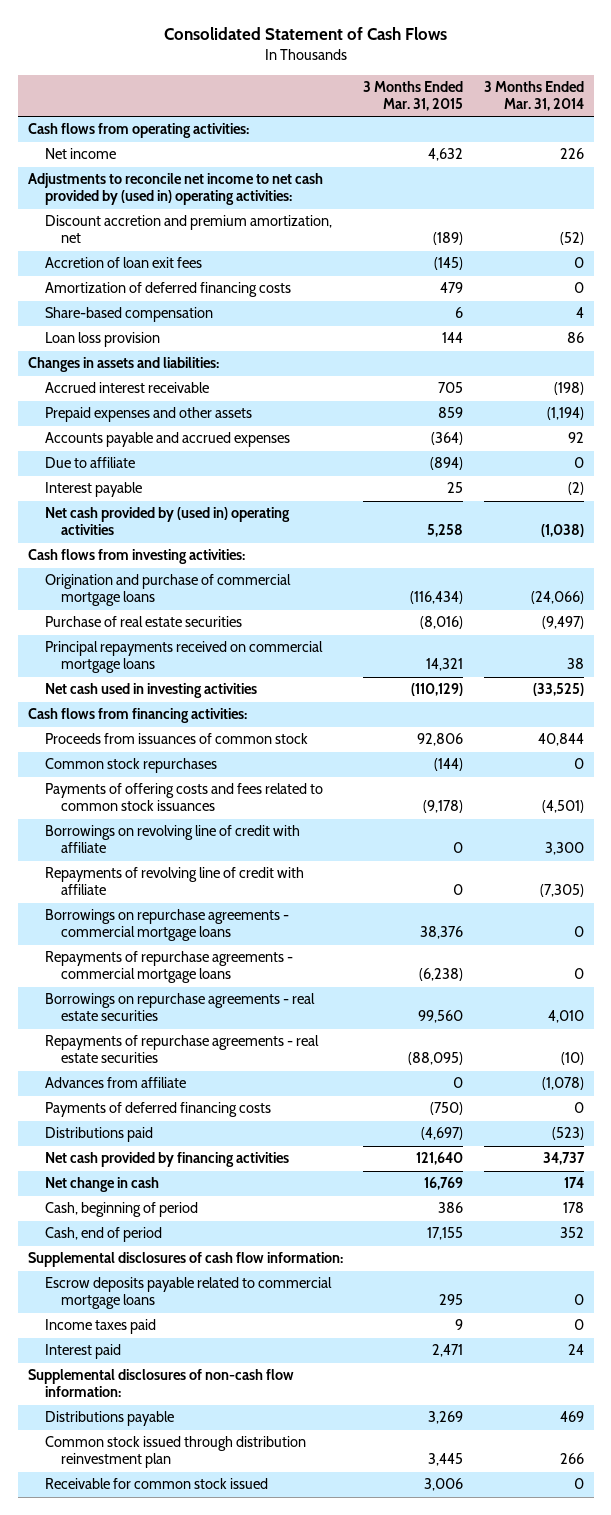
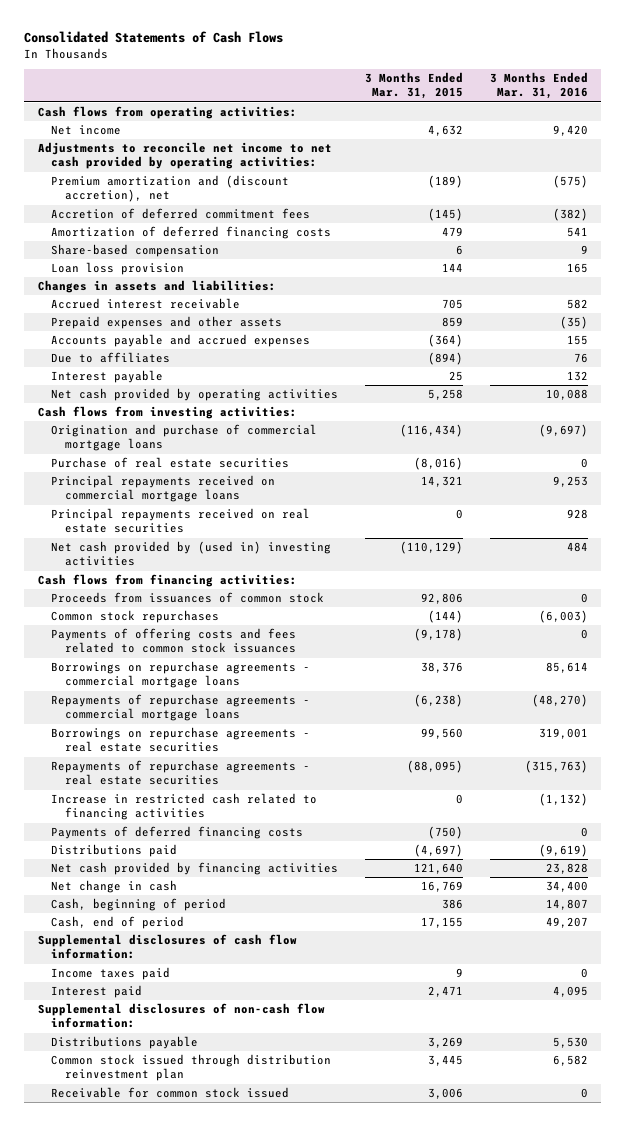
[163,27,447,41] Consolidated Statement of Cash Flows -> [24,31,284,44] Consolidated Statements of Cash Flows
[483,81,584,112] 3 Months Ended Mar. 31, 2014 -> none
none -> [489,72,588,100] 3 Months Ended Mar. 31, 2016
[27,173,323,206] Adjustments to reconcile net income to net cash provided by (used in) operating activities: -> [37,142,332,170] Adjustments to reconcile net income to net cash provided by operating activities:
[44,215,332,244] Discount accretion and premium amortization, net -> [51,175,290,203] Premium amortization and (discount accretion), net
[44,257,202,269] Accretion of loan exit fees -> [51,208,311,220] Accretion of deferred commitment fees
[44,457,135,469] Due to affiliate -> [51,352,171,364] Due to affiliates
[44,507,290,536] Net cash provided by (used in) operating activities -> [51,388,339,402] Net cash provided by operating activities
none -> [51,508,311,534] Principal repayments received on real estate securities
[44,683,257,699] Net cash used in investing activities -> [51,541,332,567] Net cash provided by (used in) investing activities
[44,825,300,854] Borrowings on revolving line of credit with affiliate -> none
[44,867,304,896] Repayments of revolving line of credit with affiliate -> none
[44,1077,186,1089] Advances from affiliate -> none
none -> [51,793,318,821] Increase in restricted cash related to financing activities
[44,1277,332,1310] Escrow deposits payable related to commercial mortgage loans -> none

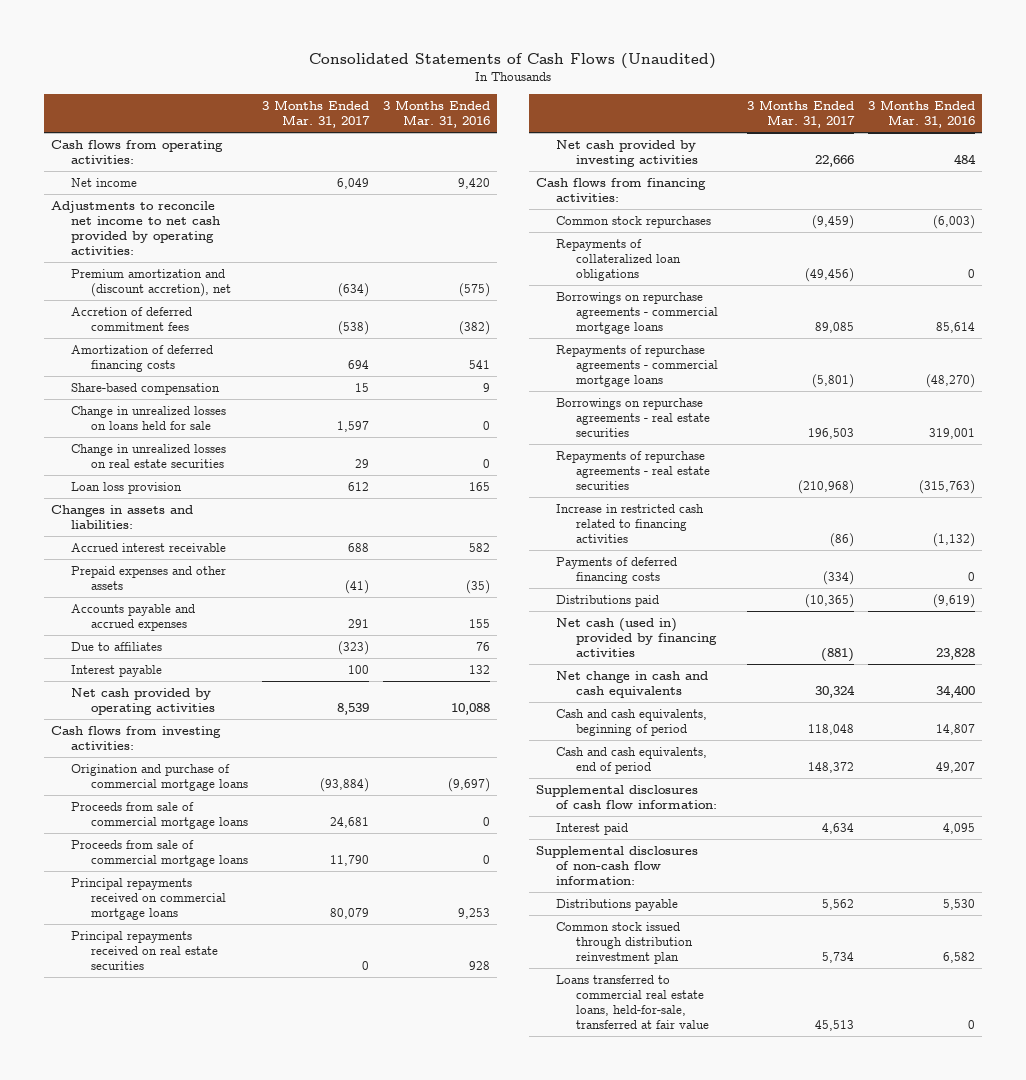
[24,31,284,44] Consolidated Statements of Cash Flows -> [309,53,717,70] Consolidated Statements of Cash Flows (Unaudited)
[364,72,463,100] 3 Months Ended Mar. 31, 2015 -> none
none -> [262,100,371,129] 3 Months Ended Mar. 31, 2017
none -> [71,405,227,430] Change in unrealized losses on loans held for sale
none -> [71,443,227,468] Change in unrealized losses on real estate securities
[51,457,290,469] Purchase of real estate securities -> none
none -> [71,801,248,829] Proceeds from sale of commercial mortgage loans
none -> [71,839,248,867] Proceeds from sale of commercial mortgage loans
[51,541,332,567] Net cash provided by (used in) investing activities -> [555,139,698,167] Net cash provided by investing activities
[51,592,325,604] Proceeds from issuances of common stock -> none
[51,628,297,654] Payments of offering costs and fees related to common stock issuances -> none
none -> [555,238,681,281] Repayments of collateralized loan obligations
[51,862,339,876] Net cash provided by financing activities -> [555,617,717,657] Net cash (used in) provided by financing activities
[51,880,178,894] Net change in cash -> [555,670,708,698] Net change in cash and cash equivalents
[51,898,227,912] Cash, beginning of period -> [555,708,707,736] Cash and cash equivalents, beginning of period
[51,916,185,930] Cash, end of period -> [555,746,707,774] Cash and cash equivalents, end of period
[51,967,171,981] Income taxes paid -> none
[51,1087,290,1099] Receivable for common stock issued -> none
none -> [555,974,709,1029] Loans transferred to commercial real estate loans, held-for-sale, transferred at fair value

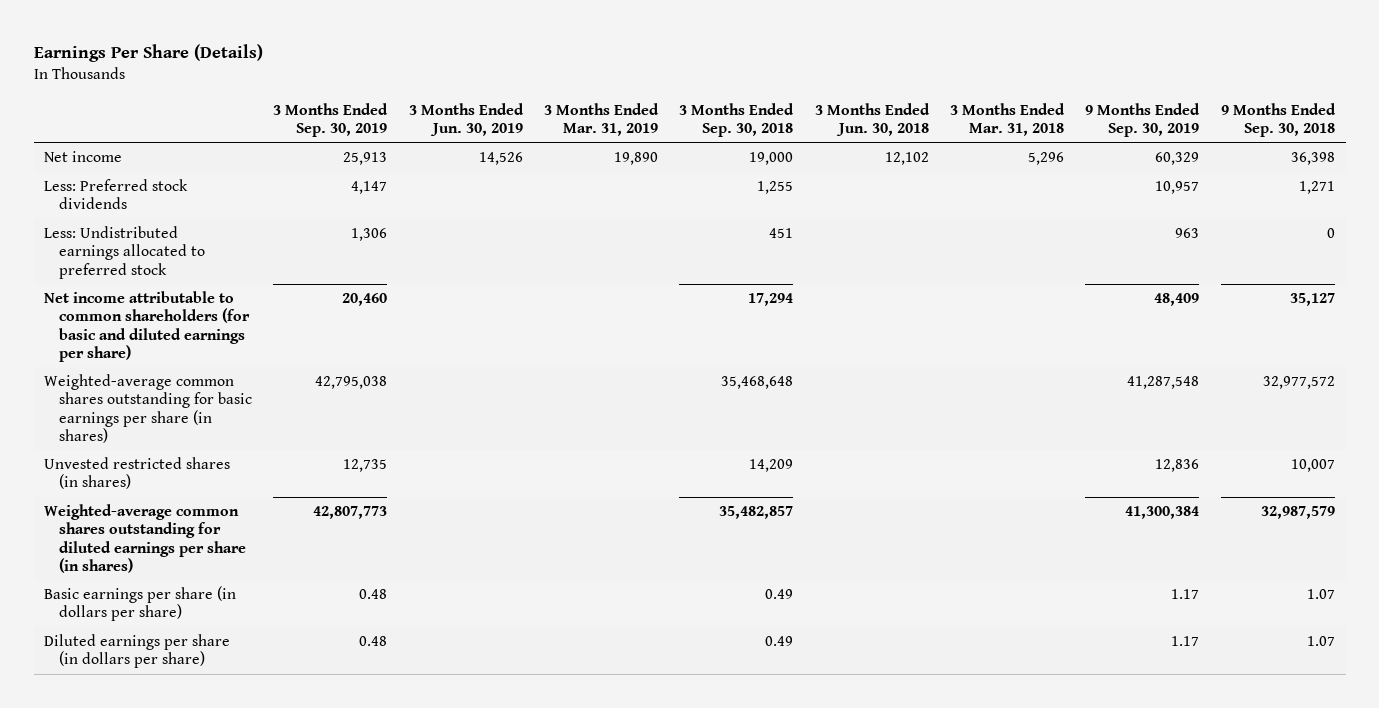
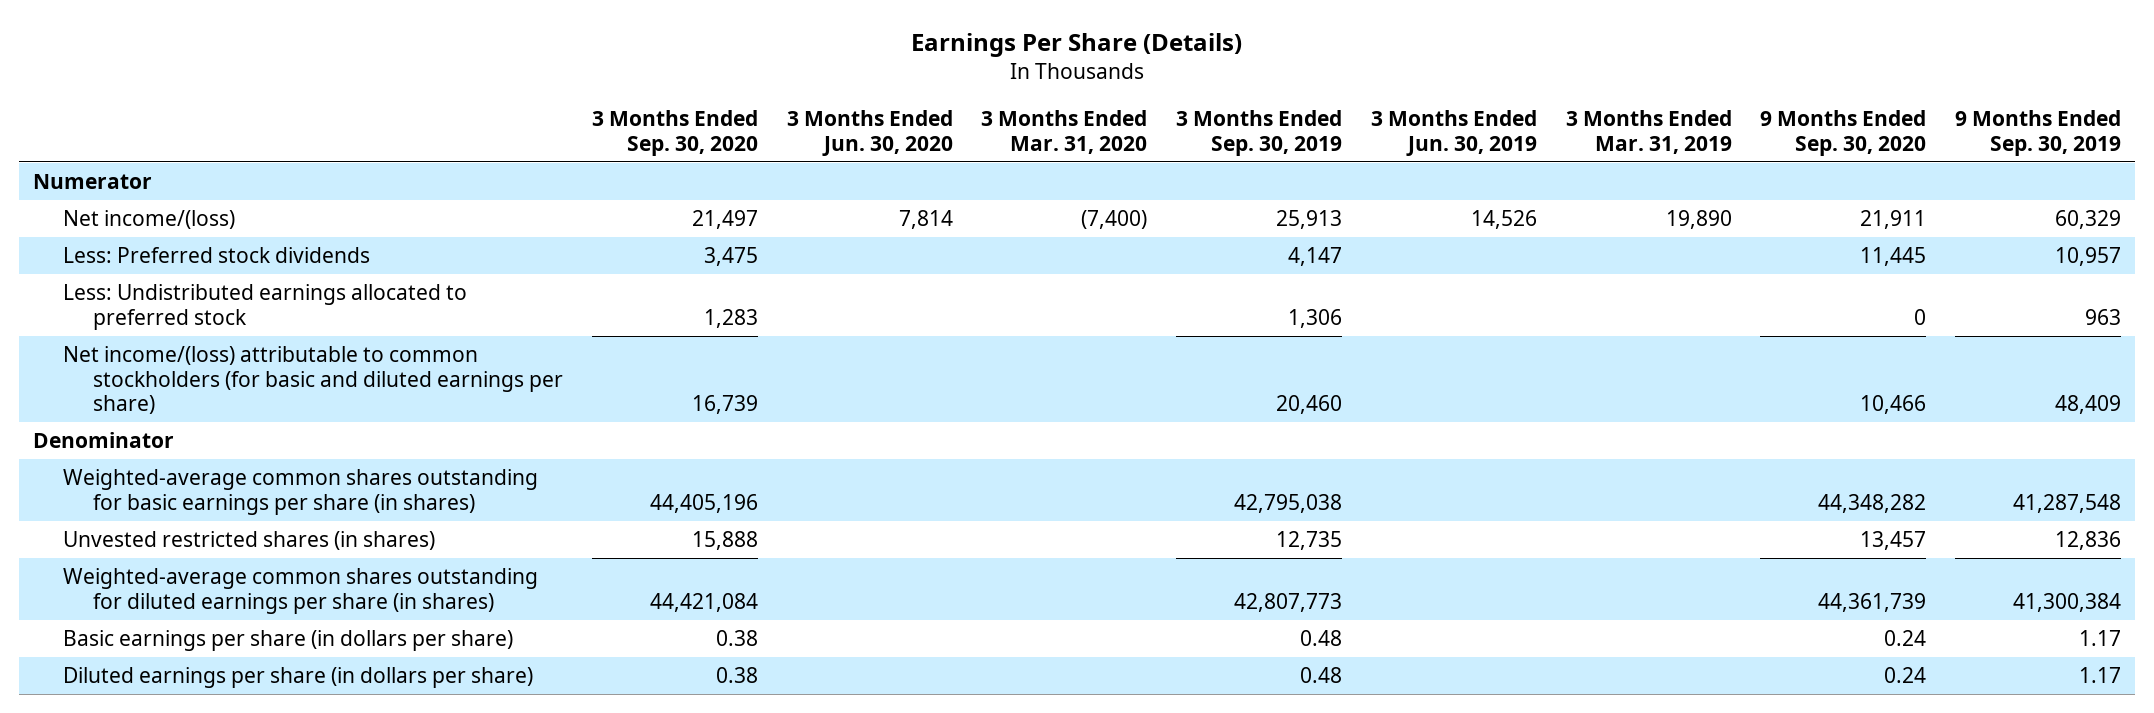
[679,102,795,137] 3 Months Ended Sep. 30, 2018 -> none
[814,102,930,136] 3 Months Ended Jun. 30, 2018 -> none
[950,102,1066,136] 3 Months Ended Mar. 31, 2018 -> none
[1220,102,1336,137] 9 Months Ended Sep. 30, 2018 -> none
none -> [592,110,759,156] 3 Months Ended Sep. 30, 2020
none -> [786,110,953,156] 3 Months Ended Jun. 30, 2020
none -> [981,110,1148,154] 3 Months Ended Mar. 31, 2020
none -> [1760,110,1927,156] 9 Months Ended Sep. 30, 2020
none -> [33,174,153,190] Numerator
[44,151,123,163] Net income -> [63,210,236,230] Net income/(loss)
[44,291,250,362] Net income attributable to common shareholders (for basic and diluted earnings per share) -> [63,346,564,415] Net income/(loss) attributable to common stockholders (for basic and diluted earnings per share)
none -> [33,432,175,449] Denominator

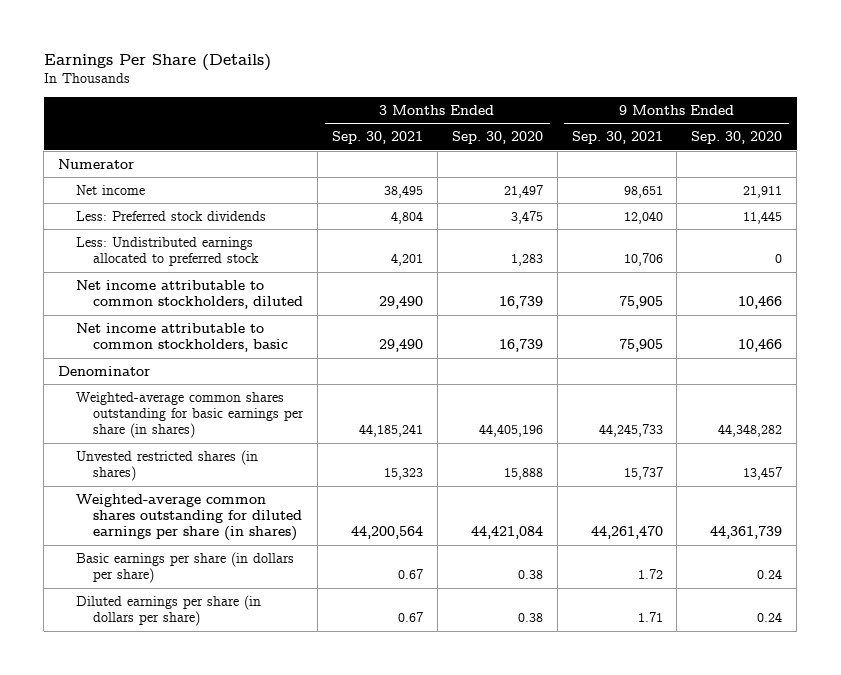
[786,110,953,156] 3 Months Ended Jun. 30, 2020 -> none
[981,110,1148,154] 3 Months Ended Mar. 31, 2020 -> none
[1176,110,1343,156] 3 Months Ended Sep. 30, 2019 -> none
[1370,110,1537,156] 3 Months Ended Jun. 30, 2019 -> none
[1565,110,1732,154] 3 Months Ended Mar. 31, 2019 -> none
[1955,110,2122,156] 9 Months Ended Sep. 30, 2019 -> none
none -> [332,131,424,145] Sep. 30, 2021
none -> [571,131,663,145] Sep. 30, 2021
[63,210,236,230] Net income/(loss) -> [75,184,145,195] Net income
none -> [75,279,304,310] Net income attributable to common stockholders, diluted
[63,346,564,415] Net income/(loss) attributable to common stockholders (for basic and diluted earnings per share) -> [75,322,289,353] Net income attributable to common stockholders, basic

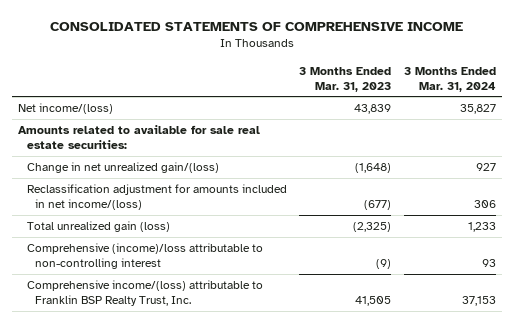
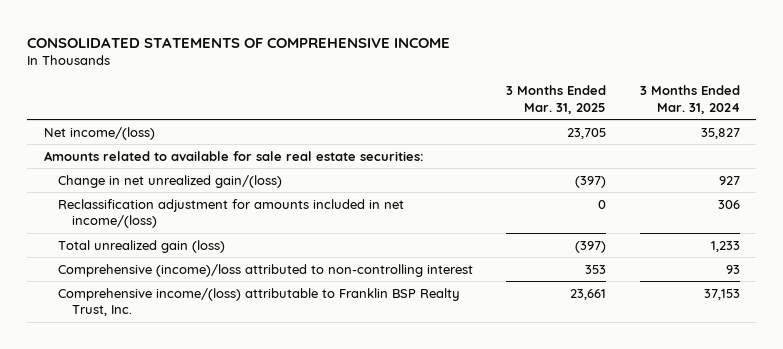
[299,66,392,92] 3 Months Ended Mar. 31, 2023 -> none
none -> [506,85,607,114] 3 Months Ended Mar. 31, 2025
[26,242,263,270] Comprehensive (income)/loss attributable to non-controlling interest -> [57,263,473,277] Comprehensive (income)/loss attributed to non-controlling interest

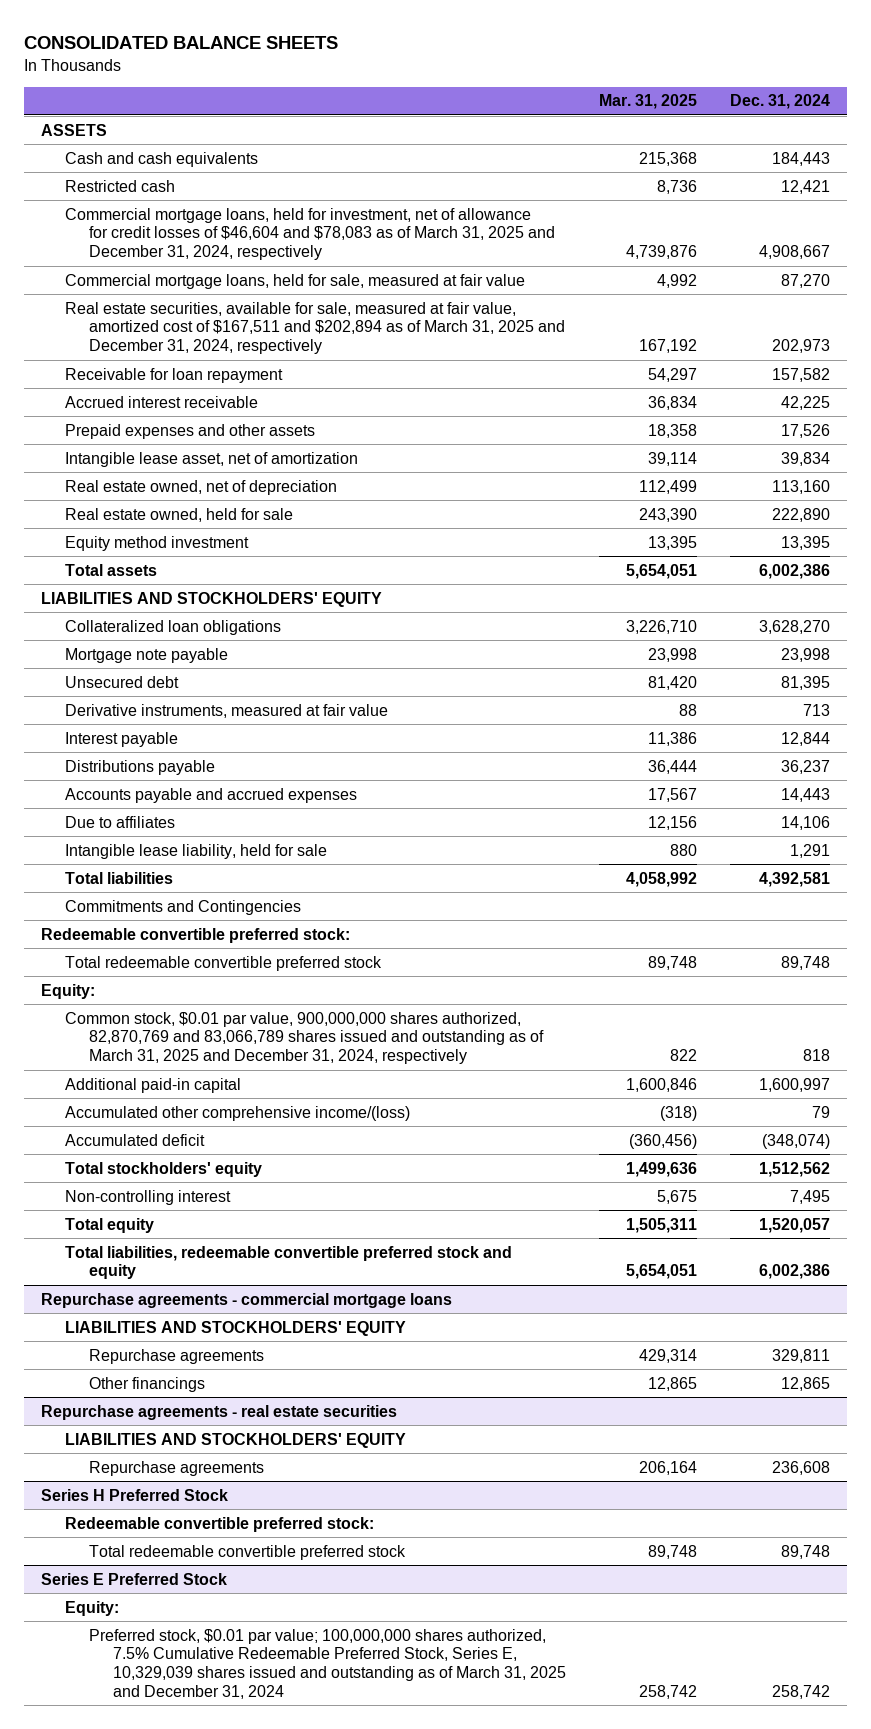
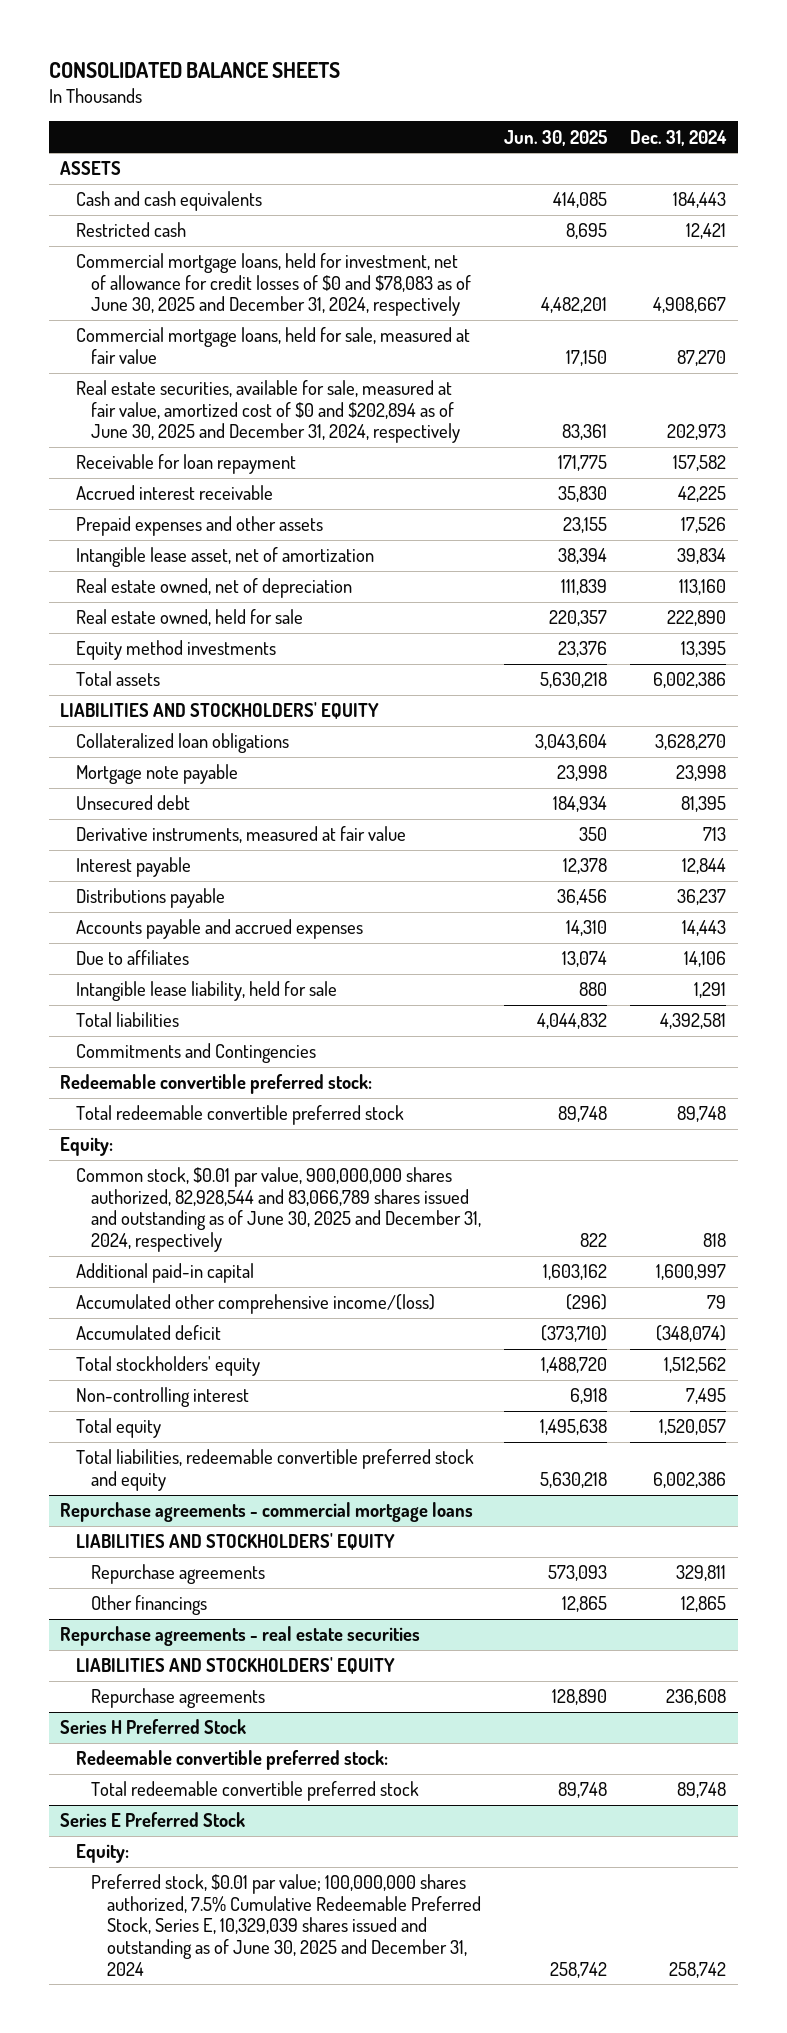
[599,94,698,110] Mar. 31, 2025 -> none
none -> [504,129,608,146] Jun. 30, 2025
[64,207,556,260] Commercial mortgage loans, held for investment, net of allowance for credit losses of $46,604 and $78,083 as of March 31, 2025 and December 31, 2024, respectively -> [75,253,472,317] Commercial mortgage loans, held for investment, net of allowance for credit losses of $0 and $78,083 as of June 30, 2025 and December 31, 2024, respectively
[64,301,566,354] Real estate securities, available for sale, measured at fair value, amortized cost of $167,511 and $202,894 as of March 31, 2025 and December 31, 2024, respectively -> [75,380,461,444] Real estate securities, available for sale, measured at fair value, amortized cost of $0 and $202,894 as of June 30, 2025 and December 31, 2024, respectively
[64,535,249,551] Equity method investment -> [75,640,276,661] Equity method investments
[64,1011,545,1064] Common stock, $0.01 par value, 900,000,000 shares authorized, 82,870,769 and 83,066,789 shares issued and outstanding as of March 31, 2025 and December 31, 2024, respectively -> [75,1167,482,1252] Common stock, $0.01 par value, 900,000,000 shares authorized, 82,928,544 and 83,066,789 shares issued and outstanding as of June 30, 2025 and December 31, 2024, respectively
[89,1628,567,1699] Preferred stock, $0.01 par value; 100,000,000 shares authorized, 7.5% Cumulative Redeemable Preferred Stock, Series E, 10,329,039 shares issued and outstanding as of March 31, 2025 and December 31, 2024 -> [91,1874,481,1976] Preferred stock, $0.01 par value; 100,000,000 shares authorized, 7.5% Cumulative Redeemable Preferred Stock, Series E, 10,329,039 shares issued and outstanding as of June 30, 2025 and December 31, 2024

